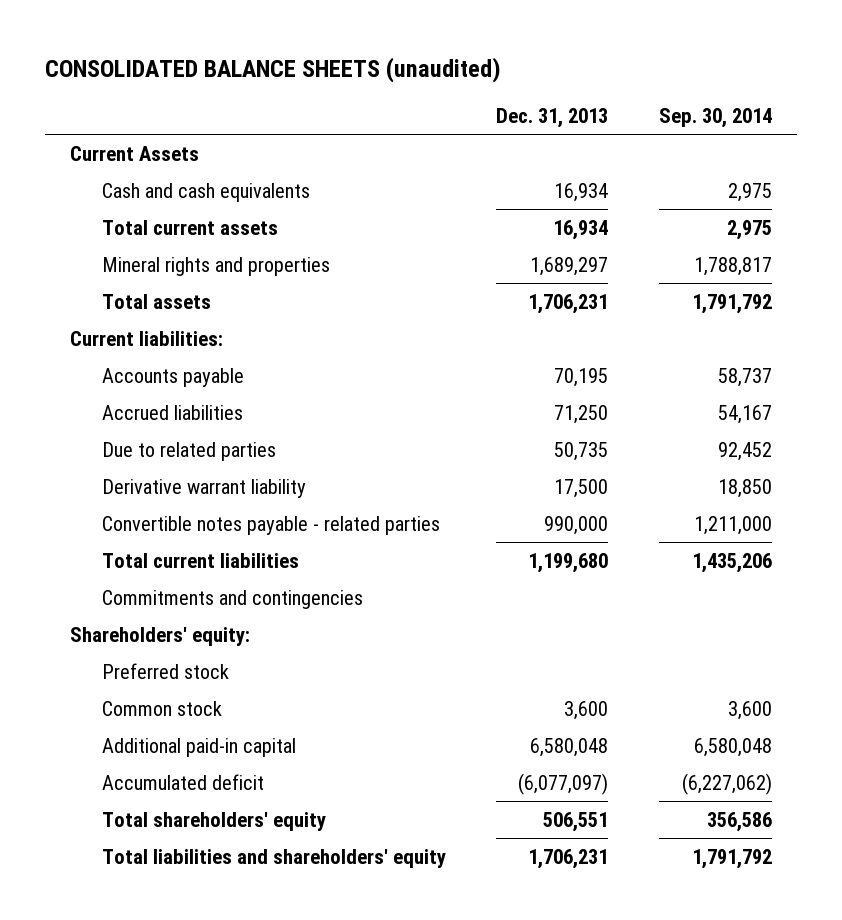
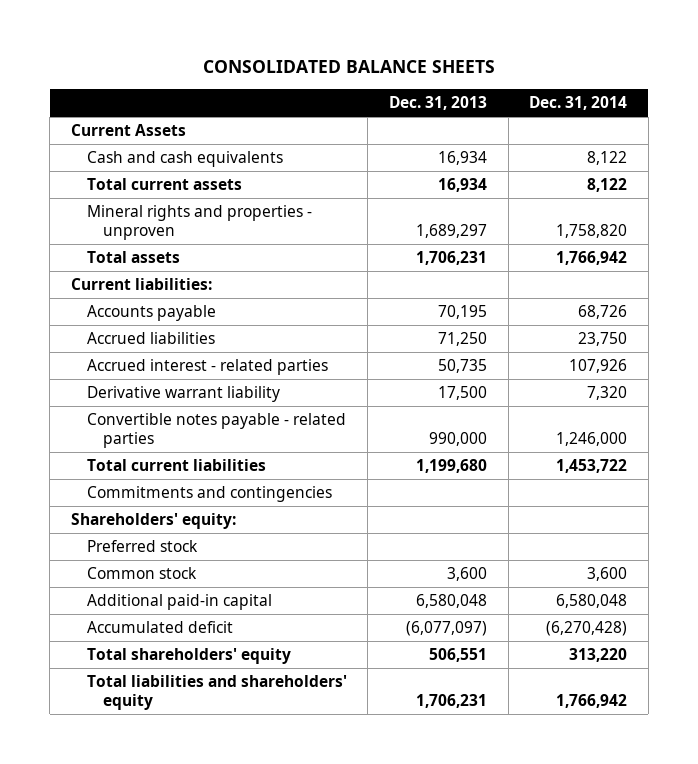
[44,57,501,84] CONSOLIDATED BALANCE SHEETS (unaudited) -> [202,60,495,74] CONSOLIDATED BALANCE SHEETS
[658,108,772,129] Sep. 30, 2014 -> none
none -> [529,96,628,111] Dec. 31, 2014
[101,256,330,276] Mineral rights and properties -> [86,205,312,240] Mineral rights and properties - unproven
[101,441,276,461] Due to related parties -> [86,359,328,376] Accrued interest - related parties

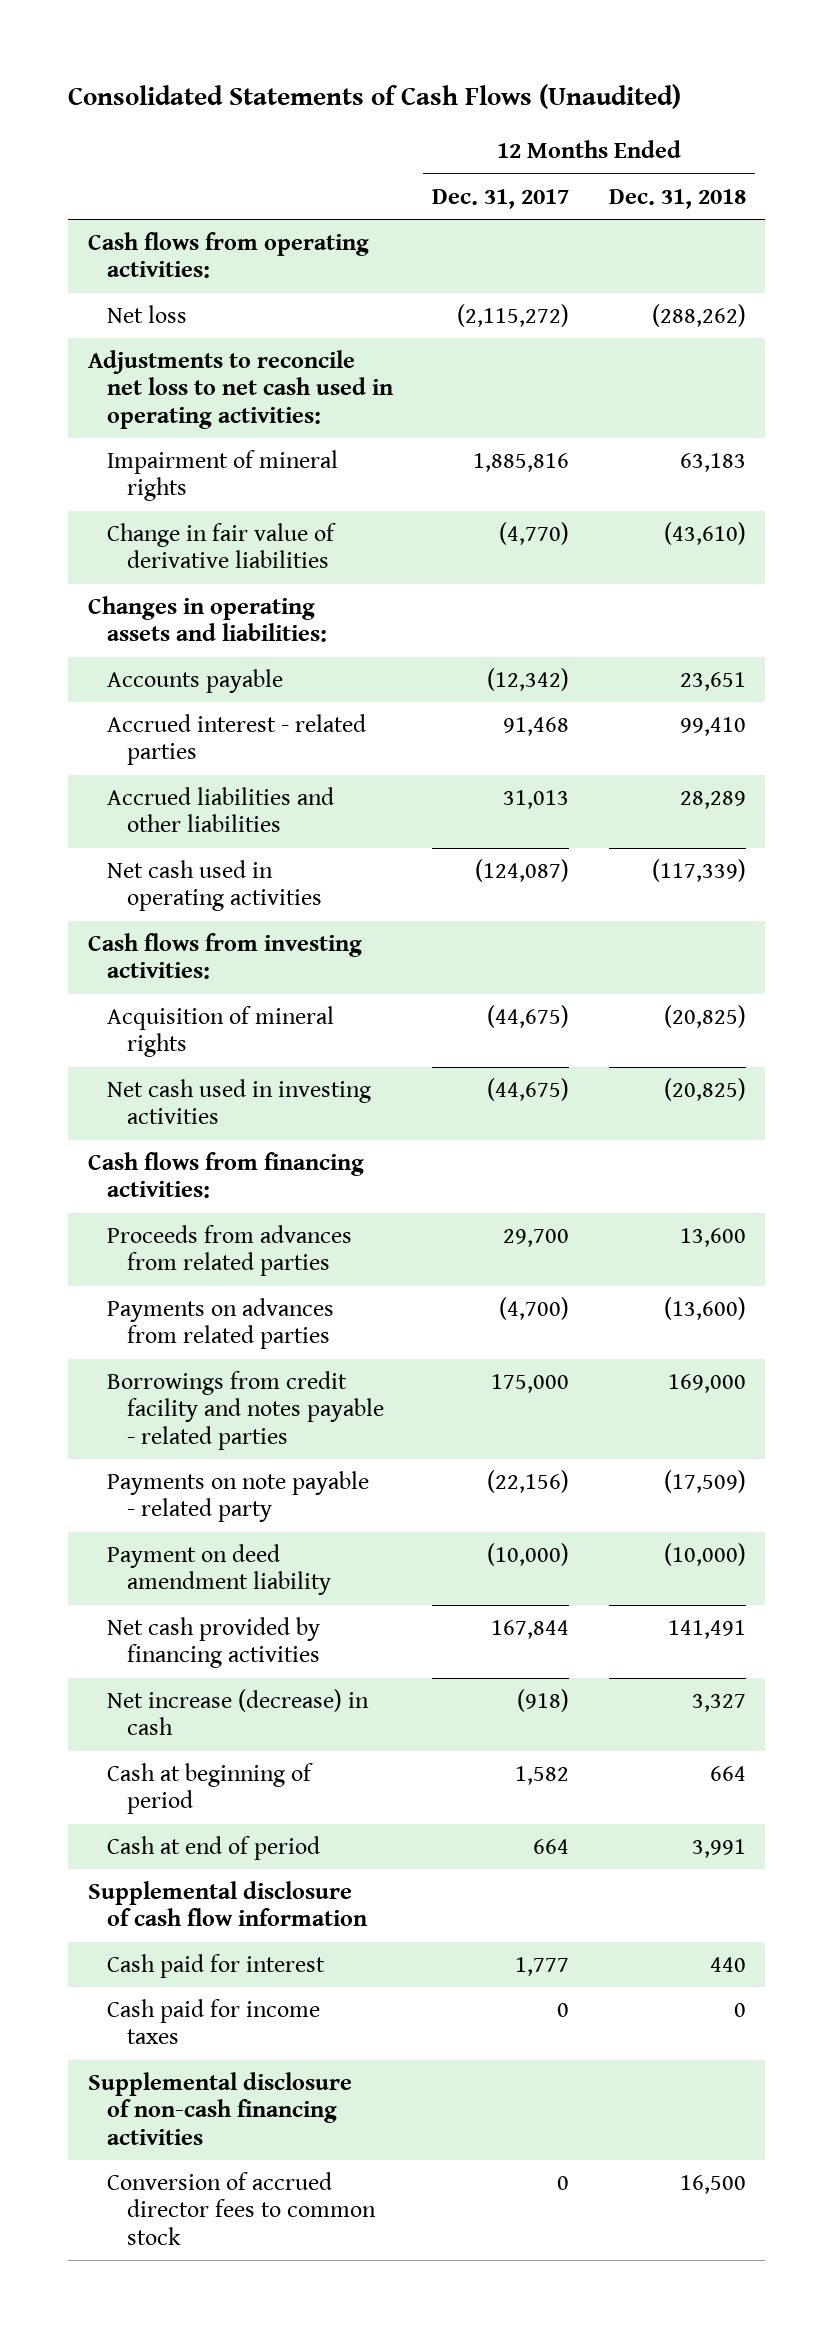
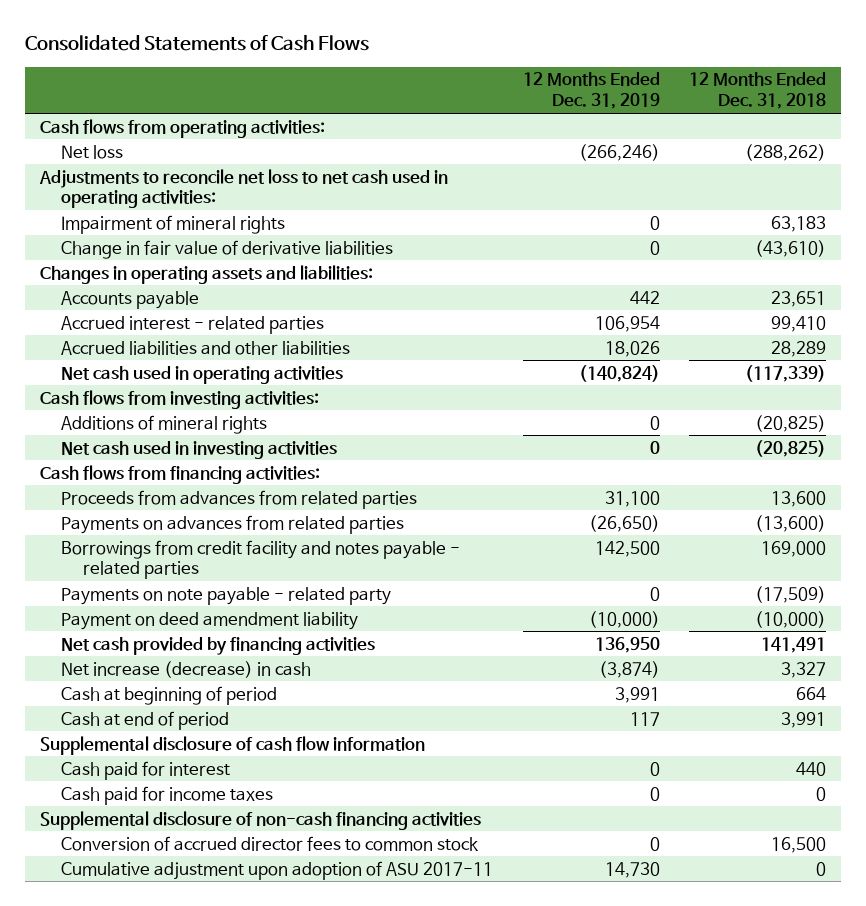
[68,83,682,109] Consolidated Statements of Cash Flows (Unaudited) -> [25,35,370,52] Consolidated Statements of Cash Flows
[432,188,570,209] Dec. 31, 2017 -> none
none -> [522,72,660,110] 12 Months Ended Dec. 31, 2019
[107,1006,335,1058] Acquisition of mineral rights -> [61,414,268,434] Additions of mineral rights
none -> [61,860,494,880] Cumulative adjustment upon adoption of ASU 2017-11

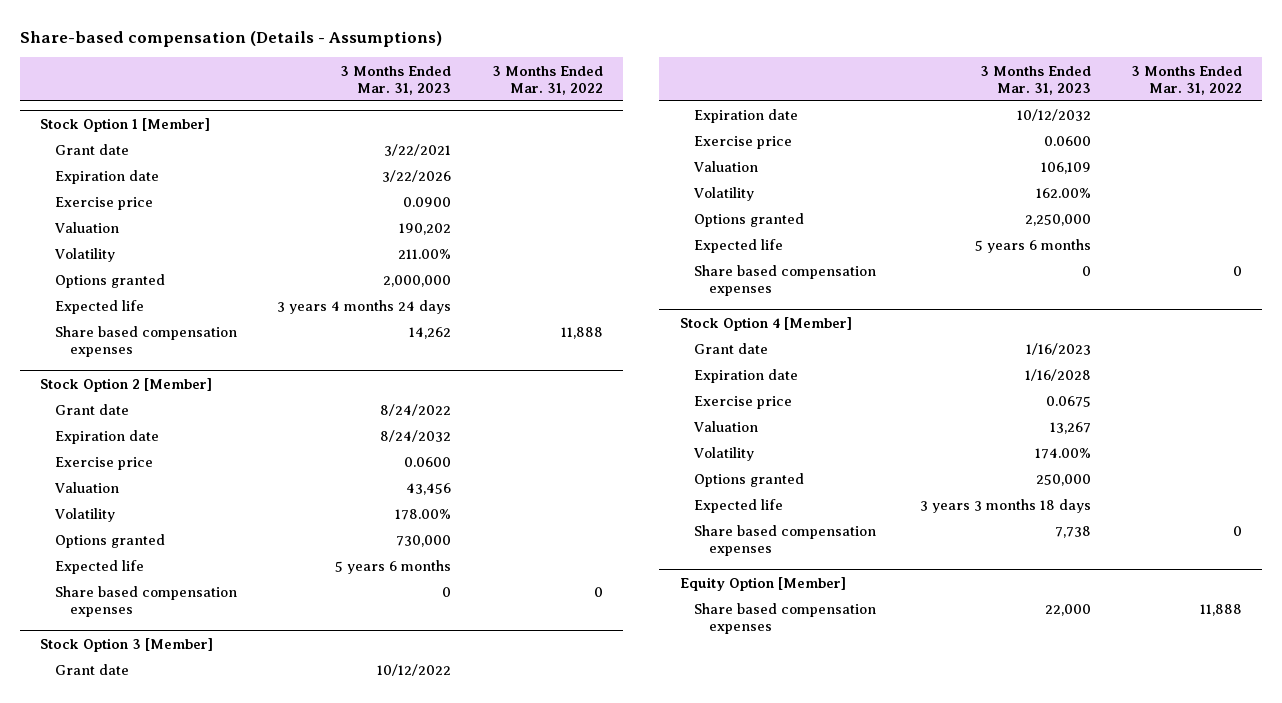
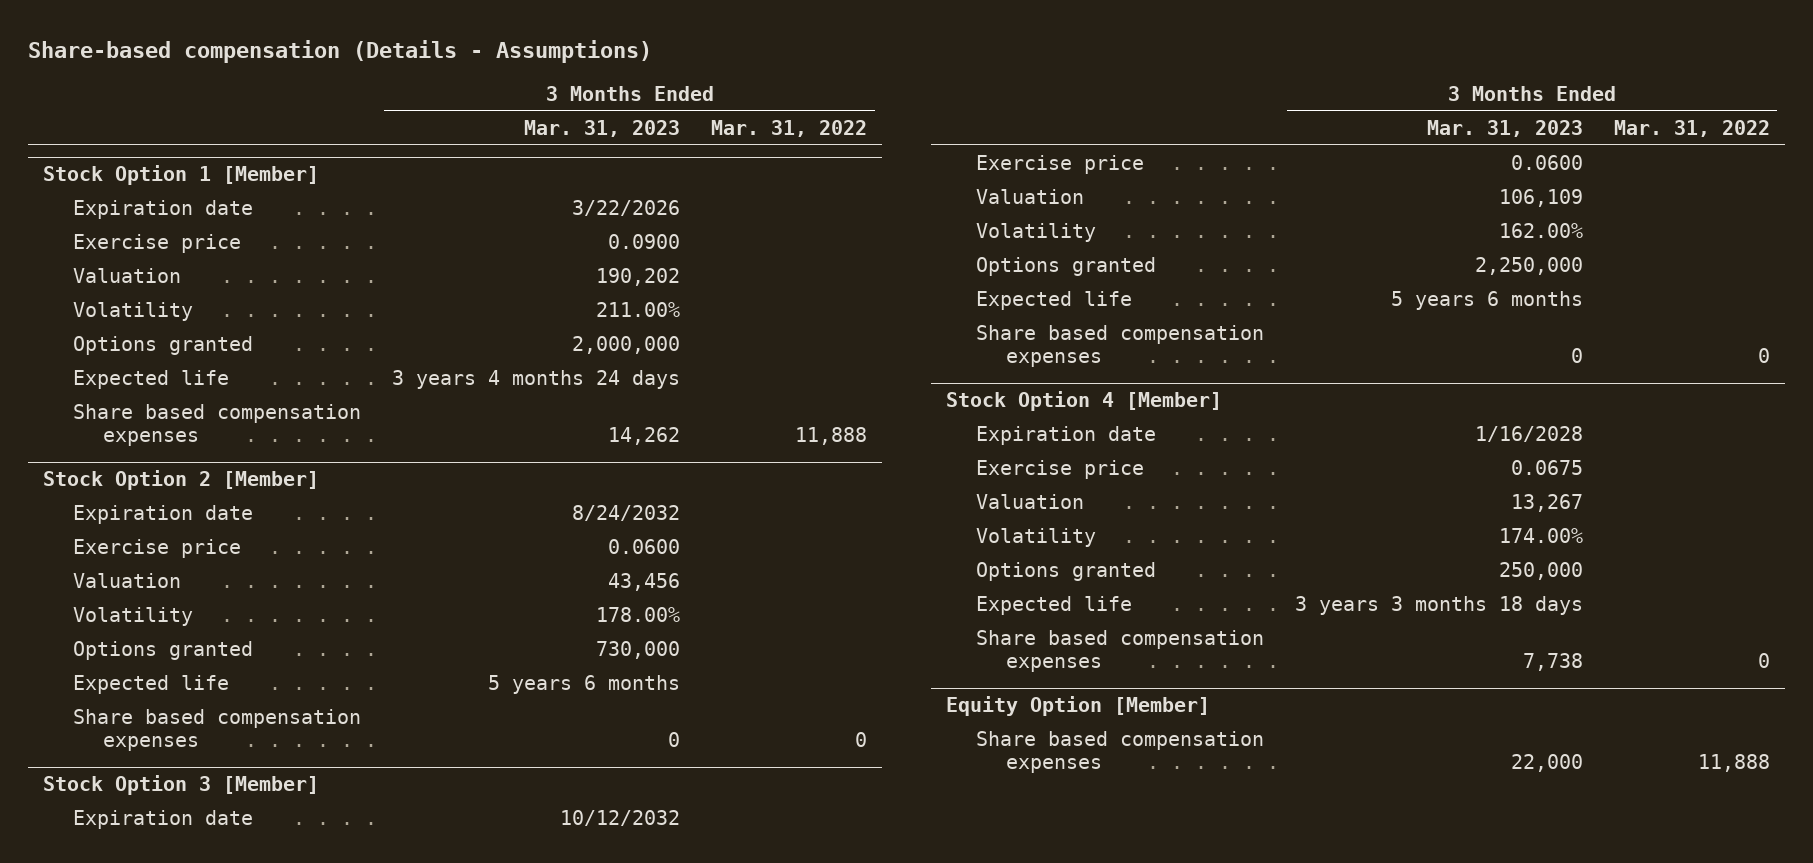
[54,144,129,156] Grant date -> none
[54,404,129,416] Grant date -> none
[54,664,129,676] Grant date -> none
[694,343,769,355] Grant date -> none

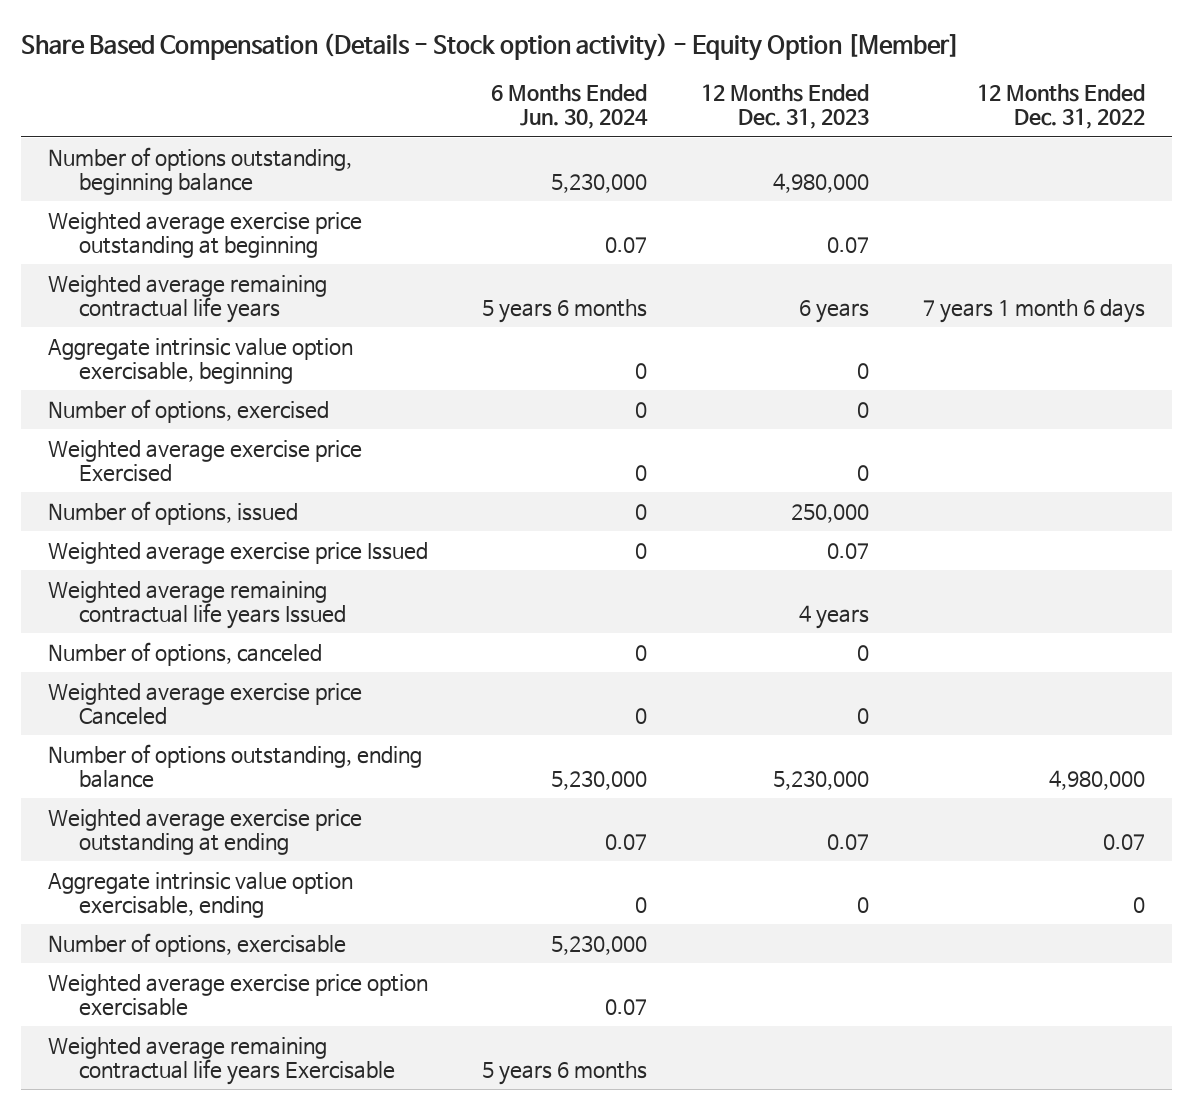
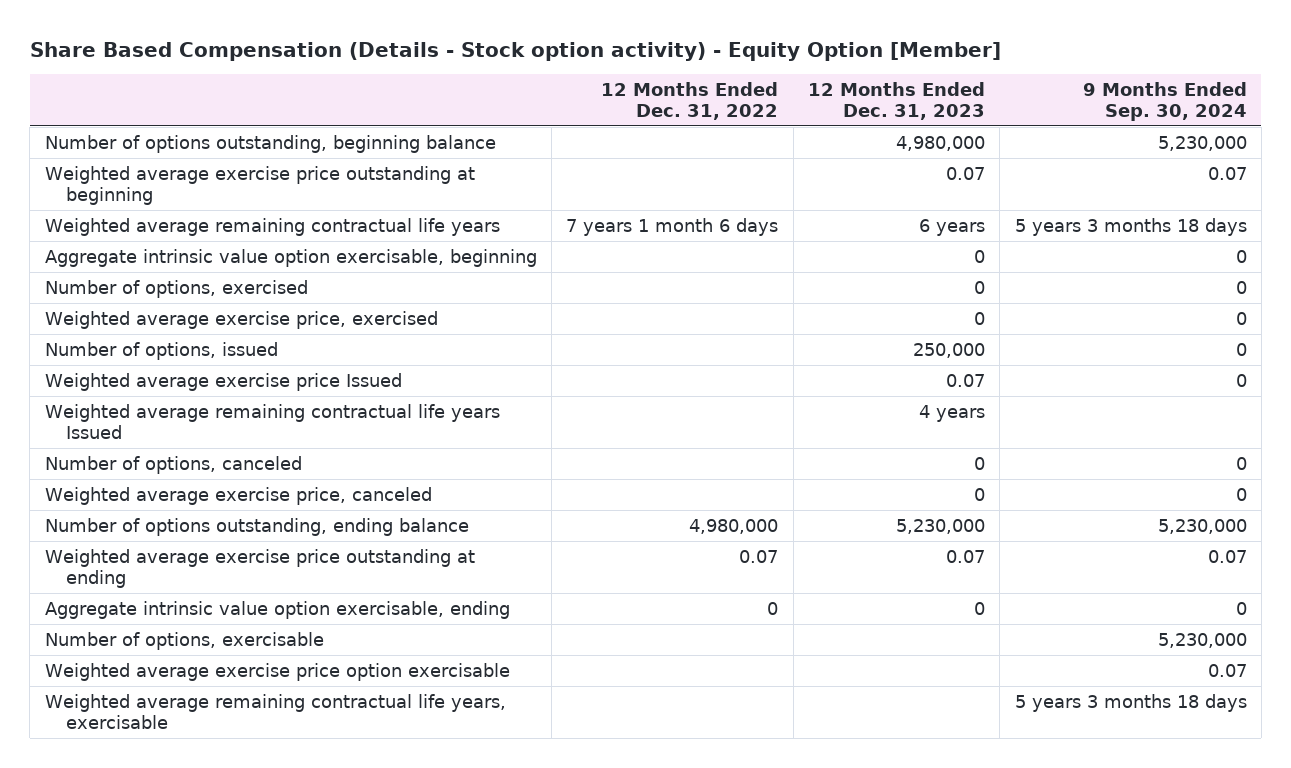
[491,84,649,130] 6 Months Ended Jun. 30, 2024 -> none
none -> [1082,81,1247,121] 9 Months Ended Sep. 30, 2024
[48,439,363,483] Weighted average exercise price Exercised -> [44,310,438,329] Weighted average exercise price, exercised
[48,682,363,726] Weighted average exercise price Canceled -> [44,486,432,505] Weighted average exercise price, canceled
[48,1036,396,1086] Weighted average remaining contractual life years Exercisable -> [44,693,506,729] Weighted average remaining contractual life years, exercisable

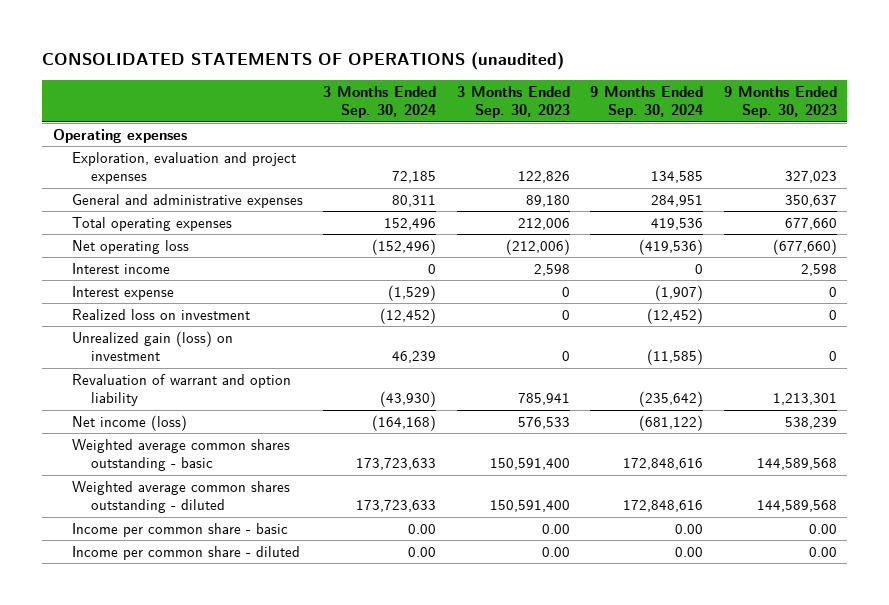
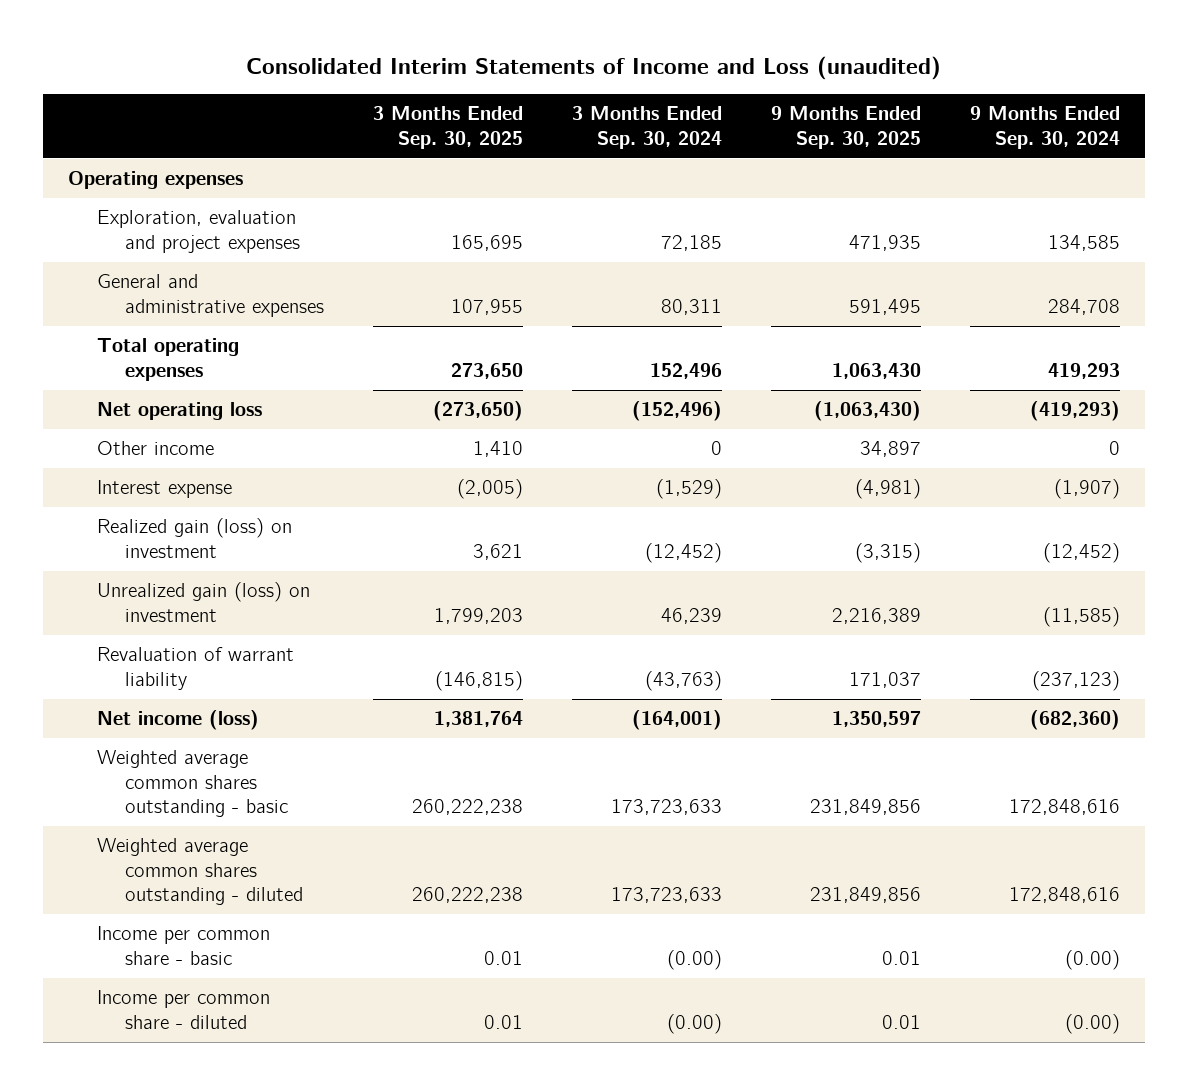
[42,52,565,71] CONSOLIDATED STATEMENTS OF OPERATIONS (unaudited) -> [246,56,942,81] Consolidated Interim Statements of Income and Loss (unaudited)
[456,85,570,118] 3 Months Ended Sep. 30, 2023 -> none
[723,85,837,118] 9 Months Ended Sep. 30, 2023 -> none
none -> [373,106,524,149] 3 Months Ended Sep. 30, 2025
none -> [771,106,922,149] 9 Months Ended Sep. 30, 2025
[71,262,170,274] Interest income -> none
[651,194,704,207] 284,951 -> [1048,298,1121,315] 284,708
[651,217,704,230] 419,536 -> [1048,362,1121,379] 419,293
[639,238,704,255] (419,536) -> [1030,401,1121,422] (419,293)
none -> [96,441,214,456] Other income
[71,308,250,320] Realized loss on investment -> [96,518,292,558] Realized gain (loss) on investment
[71,373,291,407] Revaluation of warrant and option liability -> [96,647,294,690] Revaluation of warrant liability
[380,391,437,408] (43,930) -> [645,670,723,691] (43,763)
[639,391,704,408] (235,642) -> [1032,670,1121,691] (237,123)
[372,414,437,431] (164,168) -> [632,710,723,731] (164,001)
[639,414,704,431] (681,122) -> [1030,710,1121,731] (682,360)
[408,523,437,534] 0.00 -> [667,949,723,970] (0.00)
[675,523,704,534] 0.00 -> [1065,949,1121,970] (0.00)
[408,546,437,557] 0.00 -> [667,1013,723,1034] (0.00)
[675,546,704,557] 0.00 -> [1065,1013,1121,1034] (0.00)

